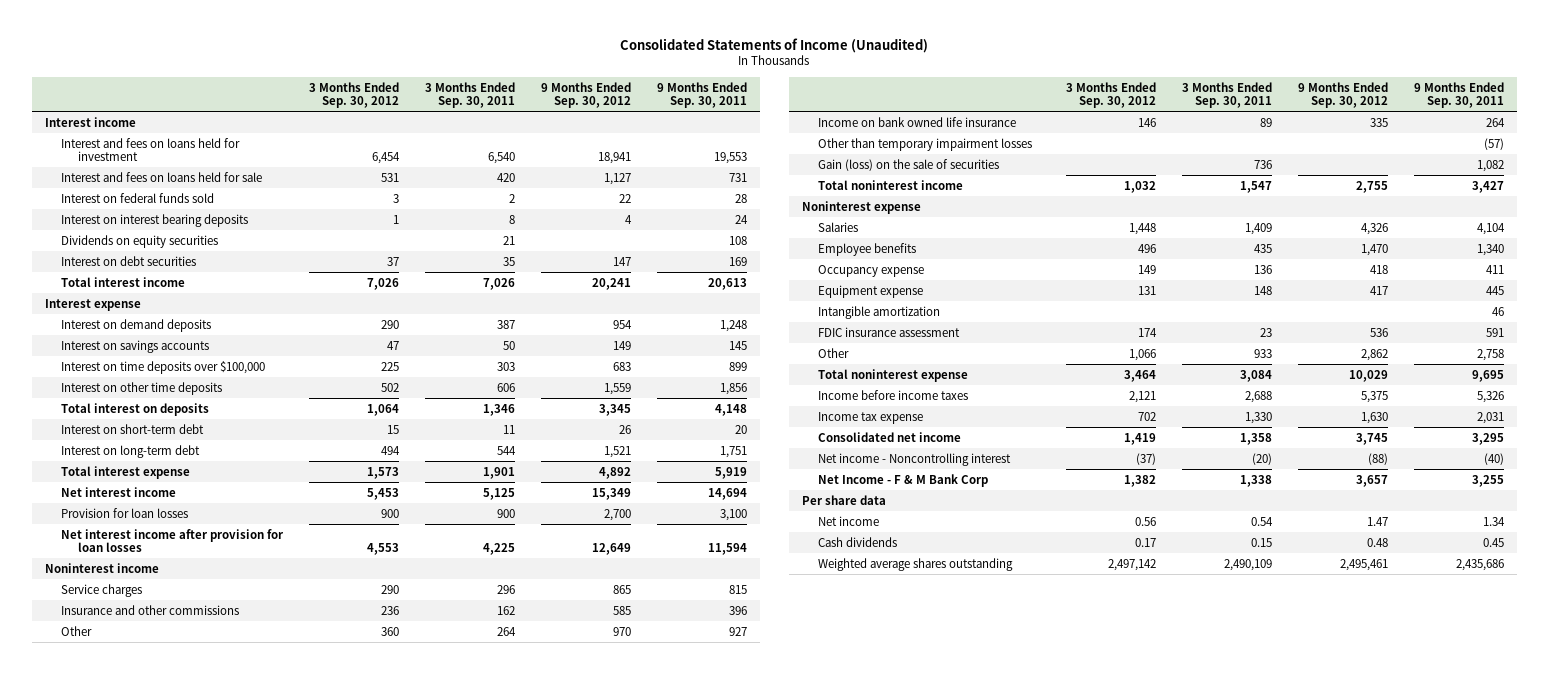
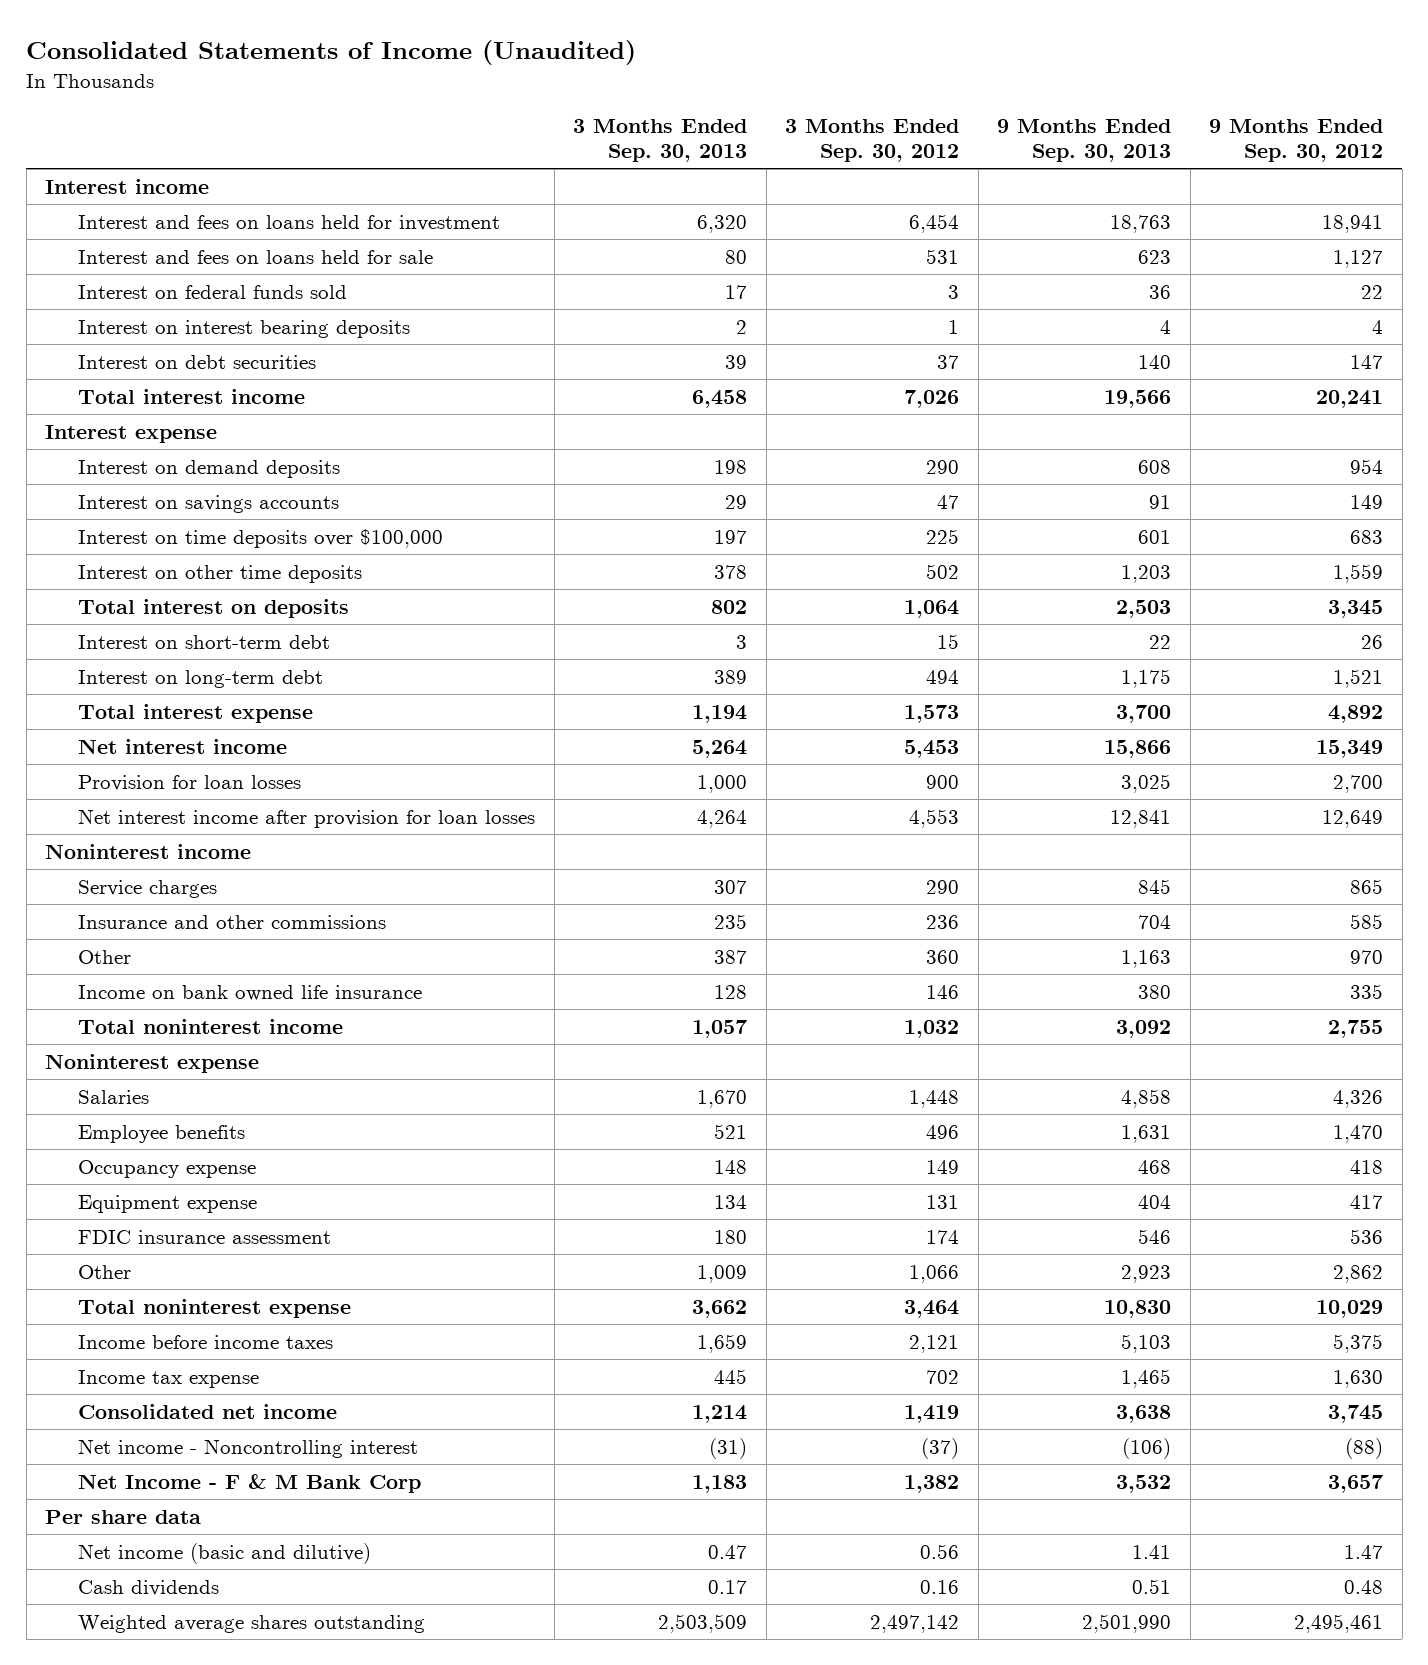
[425,81,516,108] 3 Months Ended Sep. 30, 2011 -> none
[657,81,748,108] 9 Months Ended Sep. 30, 2011 -> none
none -> [573,119,748,163] 3 Months Ended Sep. 30, 2013
none -> [997,119,1172,163] 9 Months Ended Sep. 30, 2013
[61,234,219,248] Dividends on equity securities -> none
[818,137,1033,151] Other than temporary impairment losses -> none
[818,158,1000,171] Gain (loss) on the sale of securities -> none
[818,305,941,319] Intangible amortization -> none
[818,515,880,526] Net income -> [78,1542,372,1564] Net income (basic and dilutive)
[1135,537,1157,547] 0.17 -> [920,1579,960,1594] 0.16

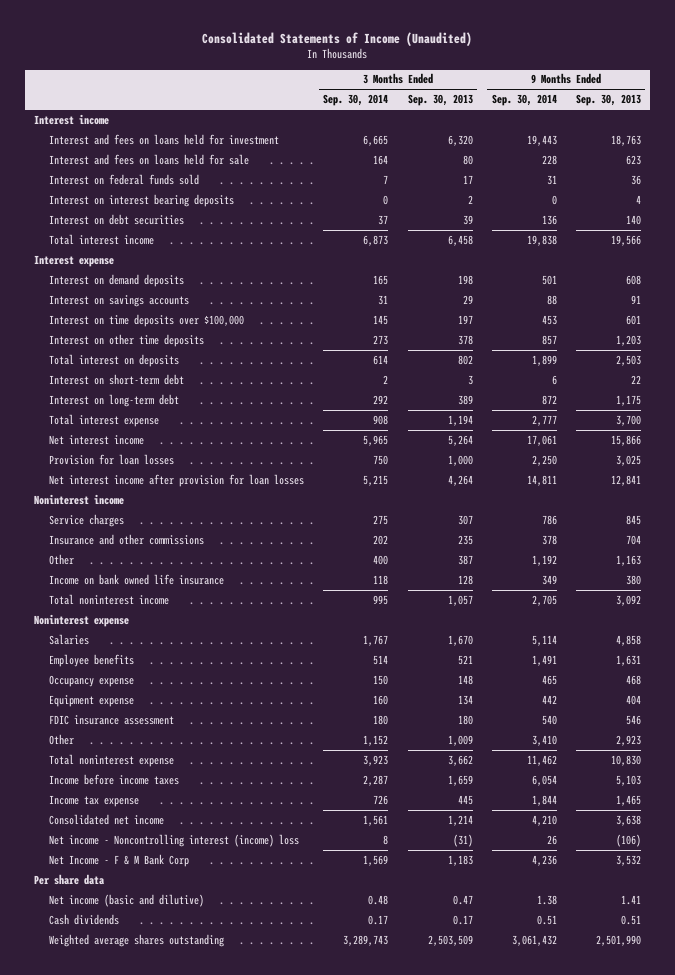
[785,119,960,163] 3 Months Ended Sep. 30, 2012 -> none
[1209,119,1384,163] 9 Months Ended Sep. 30, 2012 -> none
none -> [323,94,389,107] Sep. 30, 2014
none -> [491,94,557,107] Sep. 30, 2014
[78,1438,419,1458] Net income - Noncontrolling interest -> [49,833,300,847] Net income - Noncontrolling interest (income) loss

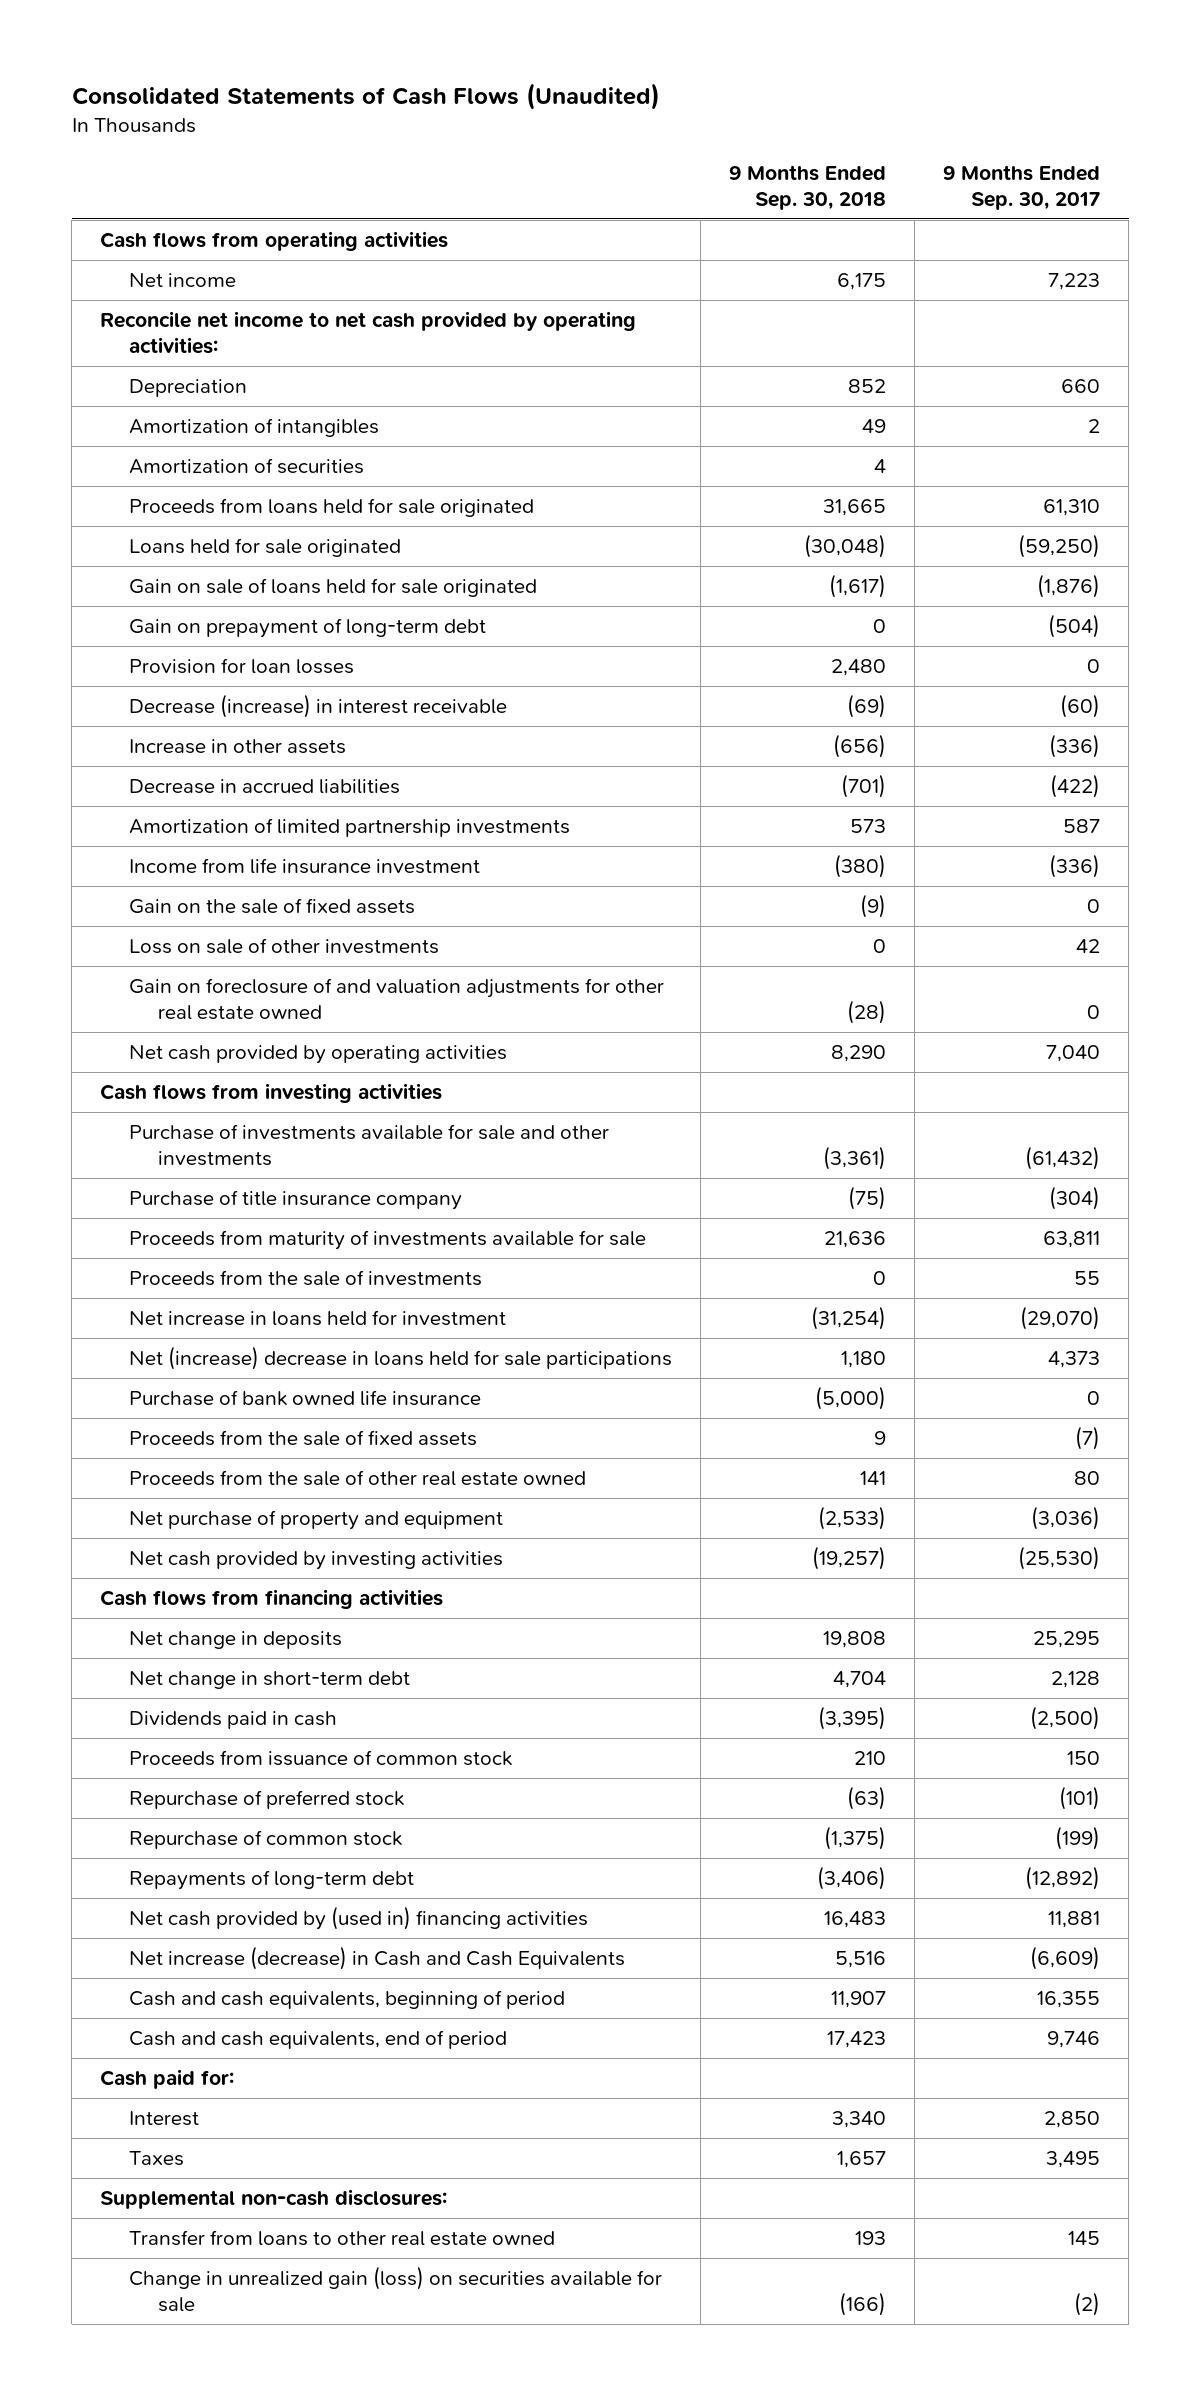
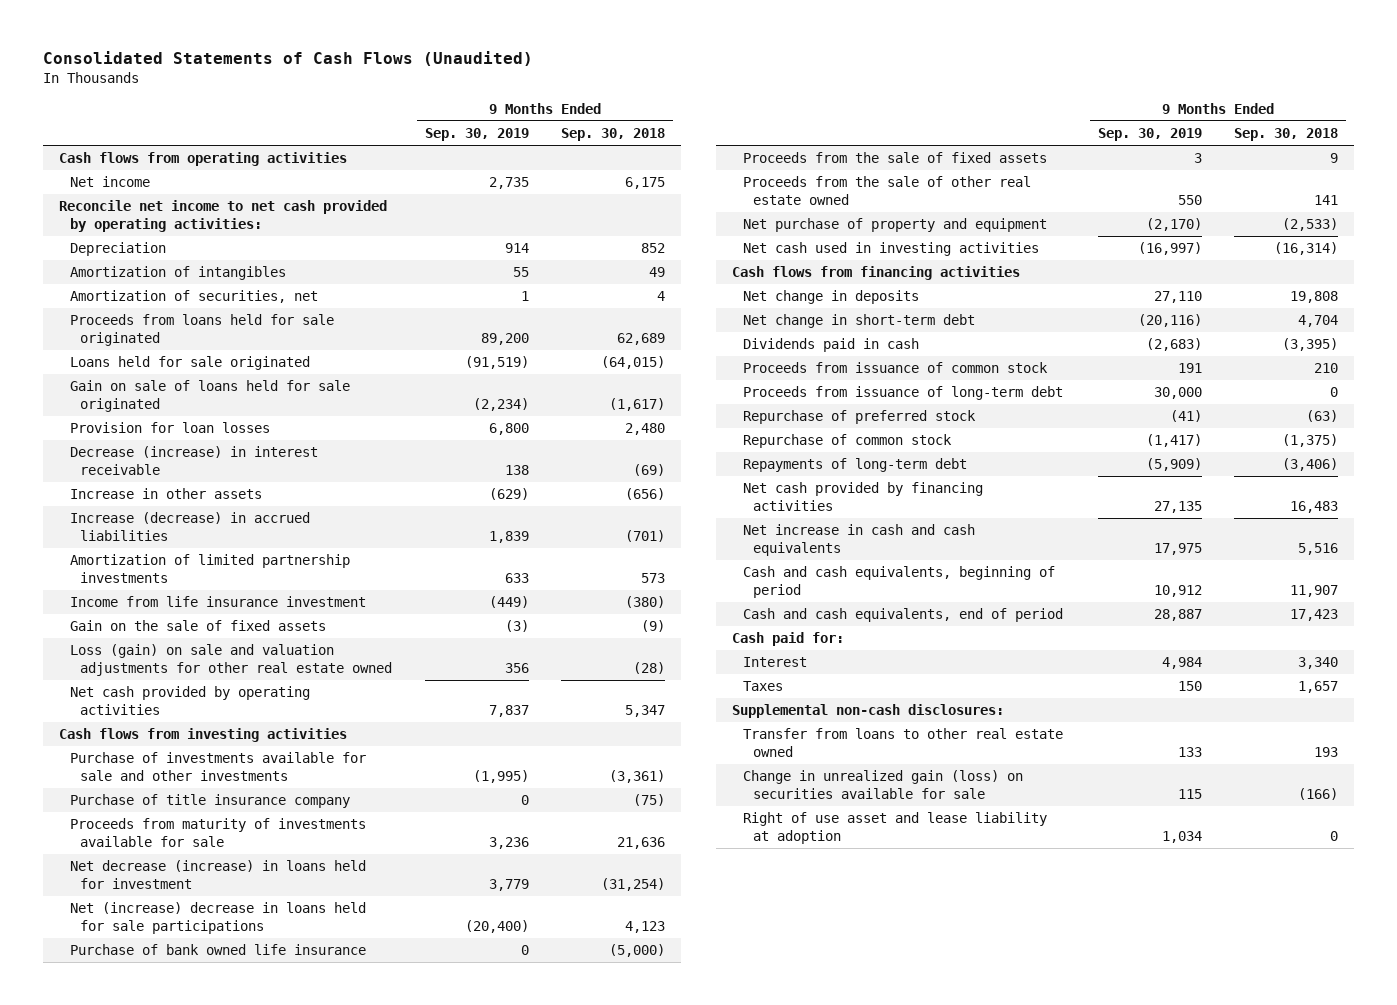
[943,164,1101,210] 9 Months Ended Sep. 30, 2017 -> none
none -> [424,128,529,142] Sep. 30, 2019
[129,458,365,475] Amortization of securities -> [69,290,318,304] Amortization of securities, net
[823,499,887,517] 31,665 -> [616,333,665,346] 62,689
[804,534,887,559] (30,048) -> [600,356,665,370] (64,015)
[129,618,487,639] Gain on prepayment of long-term debt -> none
[129,779,401,795] Decrease in accrued liabilities -> [69,512,310,542] Increase (decrease) in accrued liabilities
[129,938,440,955] Loss on sale of other investments -> none
[129,978,665,1021] Gain on foreclosure of and valuation adjustments for other real estate owned -> [69,644,393,677] Loss (gain) on sale and valuation adjustments for other real estate owned
[831,1045,887,1063] 8,290 -> [624,705,665,718] 5,347
[129,1270,483,1287] Proceeds from the sale of investments -> none
[129,1310,507,1327] Net increase in loans held for investment -> [69,860,366,890] Net decrease (increase) in loans held for investment
[841,1351,887,1369] 1,180 -> [624,921,665,934] 4,123
[129,1551,504,1571] Net cash provided by investing activities -> [742,242,1039,257] Net cash used in investing activities
[812,1546,887,1571] (19,257) -> [1274,242,1339,256] (16,314)
none -> [742,386,1063,401] Proceeds from issuance of long-term debt
[129,1906,589,1931] Net cash provided by (used in) financing activities -> [742,482,983,512] Net cash provided by financing activities
[129,1946,626,1971] Net increase (decrease) in Cash and Cash Equivalents -> [742,524,975,557] Net increase in cash and cash equivalents
none -> [742,812,1047,845] Right of use asset and lease liability at adoption

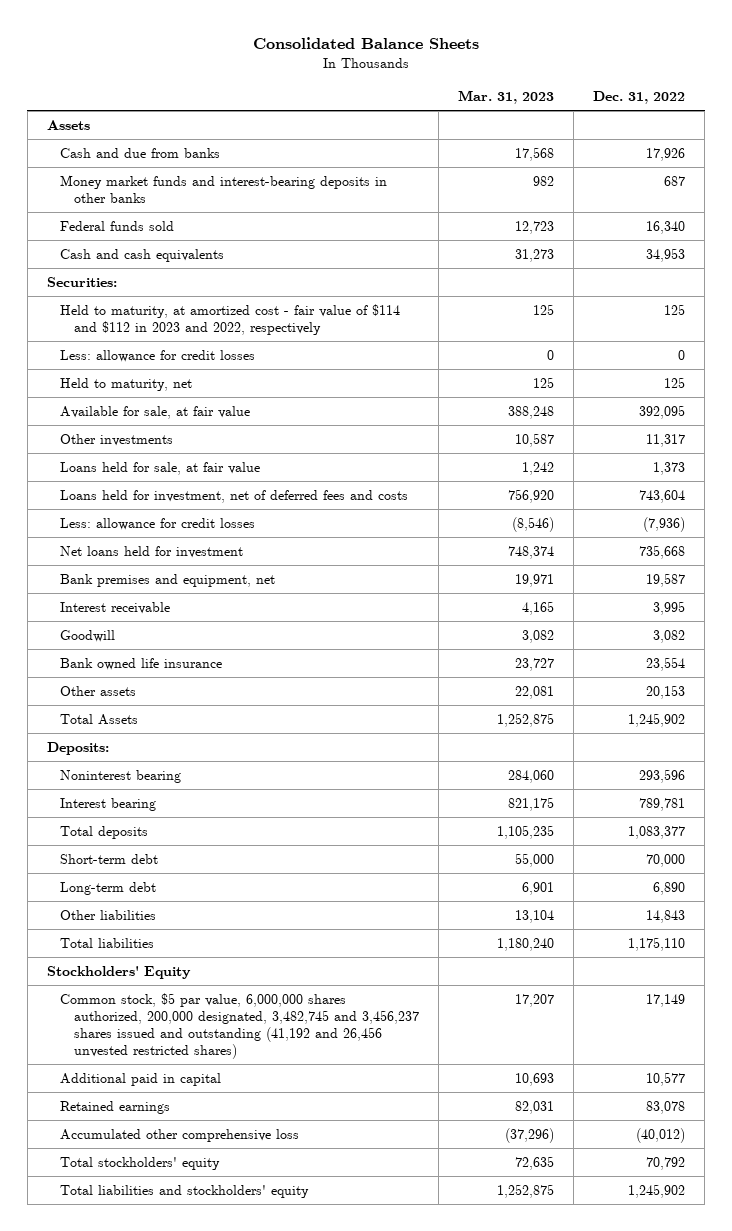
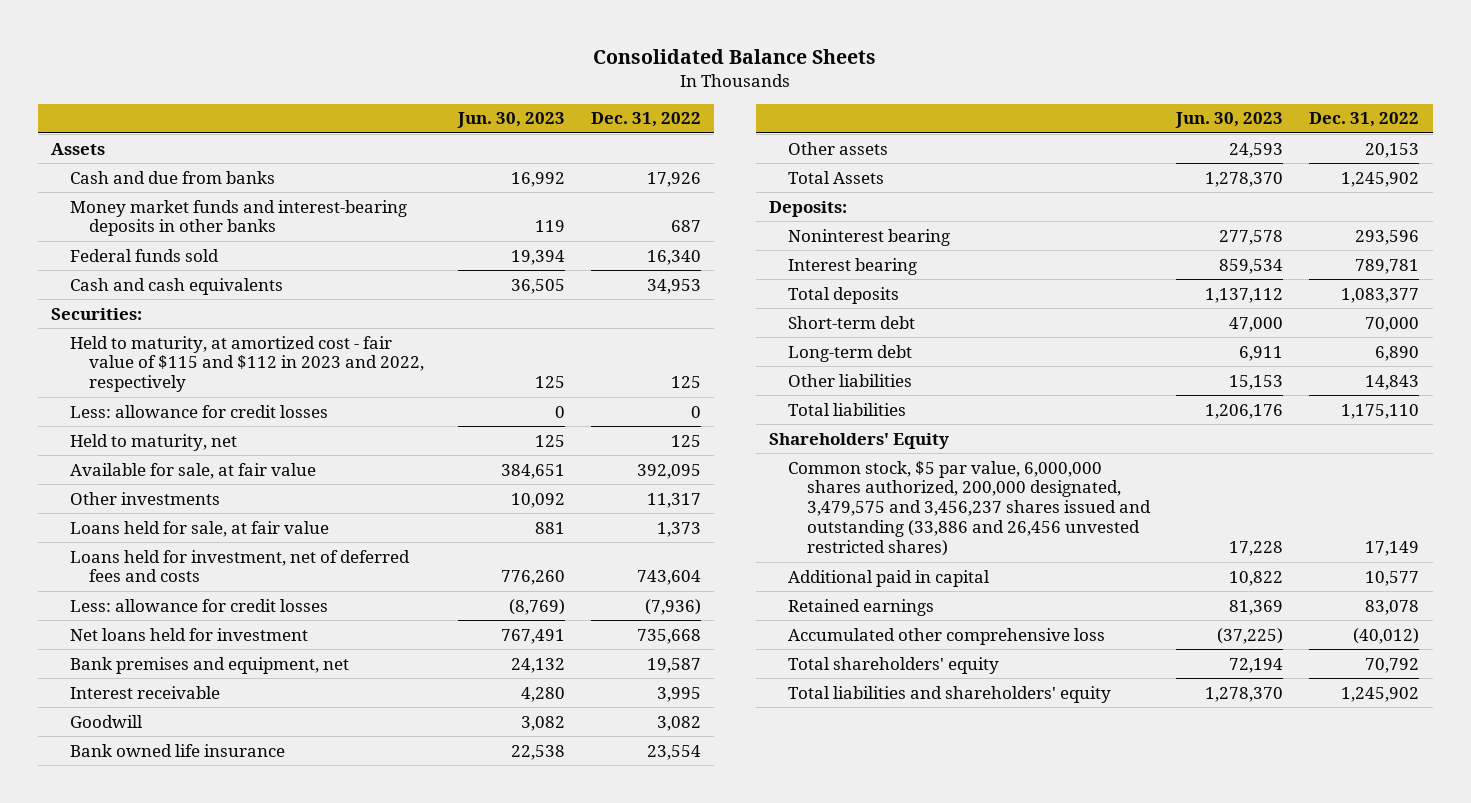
[458,89,555,104] Mar. 31, 2023 -> none
none -> [457,112,566,129] Jun. 30, 2023
[60,303,401,335] Held to maturity, at amortized cost - fair value of $114 and $112 in 2023 and 2022, respectively -> [70,335,424,393] Held to maturity, at amortized cost - fair value of $115 and $112 in 2023 and 2022, respectively
[46,965,191,979] Stockholders' Equity -> [769,432,950,449] Shareholders' Equity
[60,992,420,1059] Common stock, $5 par value, 6,000,000 shares authorized, 200,000 designated, 3,482,745 and 3,456,237 shares issued and outstanding (41,192 and 26,456 unvested restricted shares) -> [788,460,1152,557] Common stock, $5 par value, 6,000,000 shares authorized, 200,000 designated, 3,479,575 and 3,456,237 shares issued and outstanding (33,886 and 26,456 unvested restricted shares)
[60,1156,221,1170] Total stockholders' equity -> [788,656,1000,674] Total shareholders' equity
[60,1184,310,1198] Total liabilities and stockholders' equity -> [788,685,1112,703] Total liabilities and shareholders' equity

